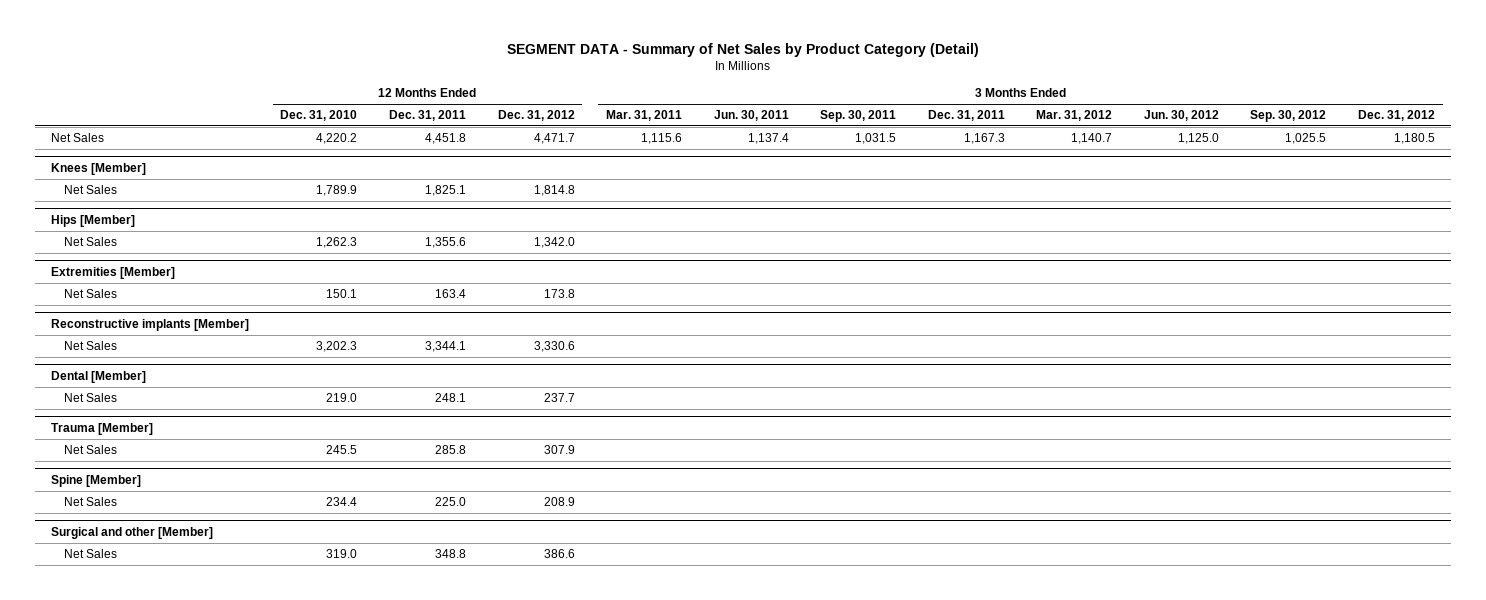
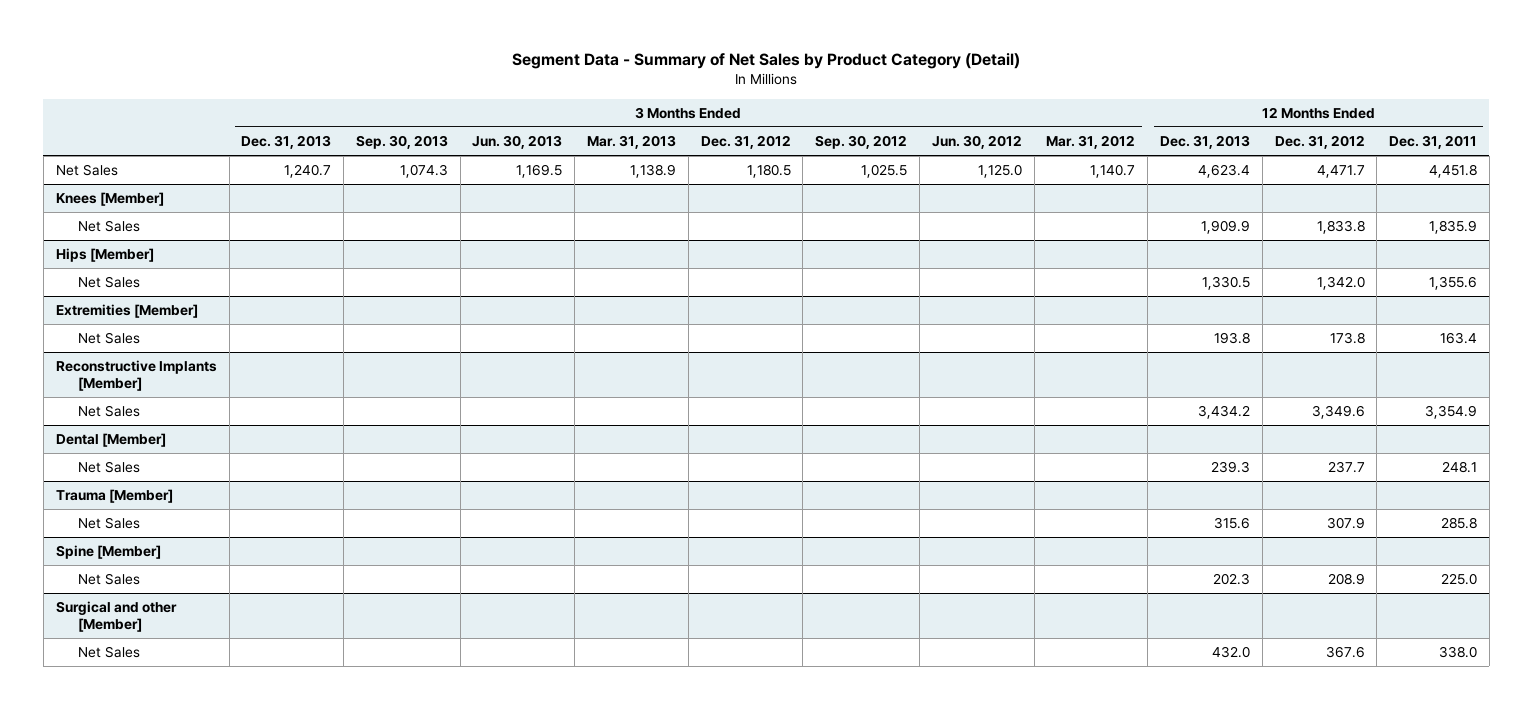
[506,42,979,57] SEGMENT DATA - Summary of Net Sales by Product Category (Detail) -> [512,53,1021,70] Segment Data - Summary of Net Sales by Product Category (Detail)
[280,110,358,122] Dec. 31, 2010 -> none
[606,110,683,122] Mar. 31, 2011 -> none
[713,110,789,122] Jun. 30, 2011 -> none
[820,110,897,123] Sep. 30, 2011 -> none
[927,110,1005,122] Dec. 31, 2011 -> none
none -> [241,135,332,150] Dec. 31, 2013
none -> [355,135,448,150] Sep. 30, 2013
none -> [472,135,563,150] Jun. 30, 2013
none -> [587,135,677,150] Mar. 31, 2013
none -> [1160,135,1251,150] Dec. 31, 2013
[424,185,466,197] 1,825.1 -> [1429,220,1478,235] 1,835.9
[533,185,575,197] 1,814.8 -> [1316,220,1365,235] 1,833.8
[50,318,249,331] Reconstructive implants [Member] -> [55,360,217,392] Reconstructive Implants [Member]
[424,341,466,353] 3,344.1 -> [1425,405,1478,420] 3,354.9
[533,341,575,353] 3,330.6 -> [1311,405,1365,420] 3,349.6
[434,549,466,559] 348.8 -> [1439,646,1478,659] 338.0
[543,549,575,559] 386.6 -> [1325,646,1365,659] 367.6

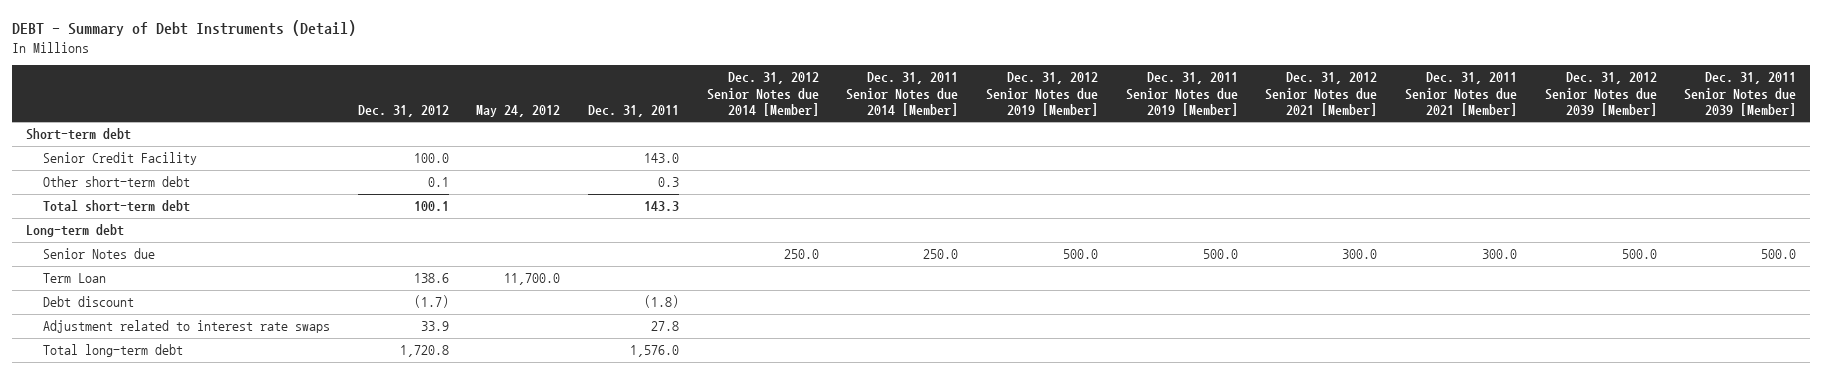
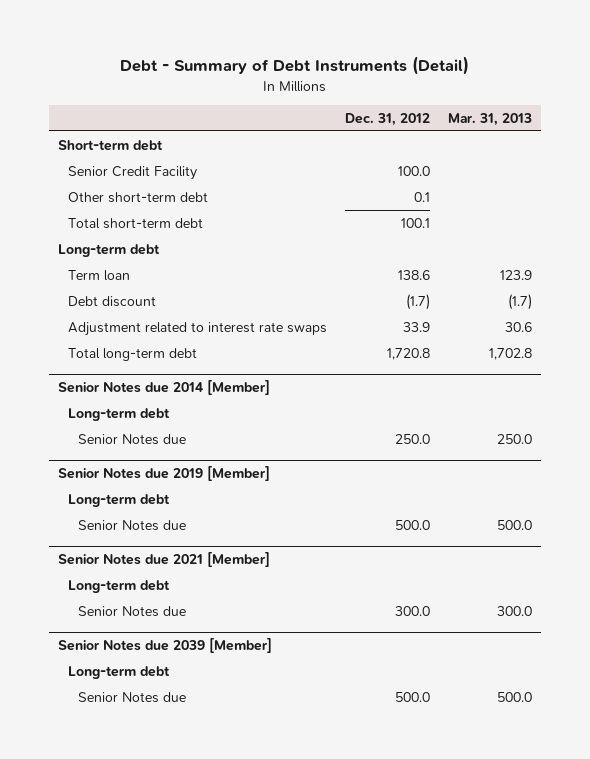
[12,20,357,37] DEBT - Summary of Debt Instruments (Detail) -> [120,56,470,76] Debt - Summary of Debt Instruments (Detail)
[476,105,561,118] May 24, 2012 -> none
[588,105,680,118] Dec. 31, 2011 -> none
[706,72,819,117] Dec. 31, 2012 Senior Notes due 2014 [Member] -> none
[846,72,959,117] Dec. 31, 2011 Senior Notes due 2014 [Member] -> none
[986,72,1099,117] Dec. 31, 2012 Senior Notes due 2019 [Member] -> none
[1125,72,1238,117] Dec. 31, 2011 Senior Notes due 2019 [Member] -> none
[1265,72,1378,117] Dec. 31, 2012 Senior Notes due 2021 [Member] -> none
[1405,72,1518,117] Dec. 31, 2011 Senior Notes due 2021 [Member] -> none
[1544,72,1657,117] Dec. 31, 2012 Senior Notes due 2039 [Member] -> none
[1684,72,1797,117] Dec. 31, 2011 Senior Notes due 2039 [Member] -> none
none -> [447,112,532,126] Mar. 31, 2013
[43,248,156,260] Senior Notes due -> none
[43,273,107,284] Term Loan -> [68,269,131,281] Term loan
none -> [58,379,271,395] Senior Notes due 2014 [Member]
none -> [68,407,171,421] Long-term debt
none -> [78,433,187,445] Senior Notes due
none -> [58,465,271,481] Senior Notes due 2019 [Member]
none -> [68,493,171,507] Long-term debt
none -> [78,519,187,531] Senior Notes due
none -> [58,551,271,567] Senior Notes due 2021 [Member]
none -> [68,579,171,593] Long-term debt
none -> [78,605,187,617] Senior Notes due
none -> [58,637,273,653] Senior Notes due 2039 [Member]
none -> [68,665,171,679] Long-term debt
none -> [78,691,187,703] Senior Notes due

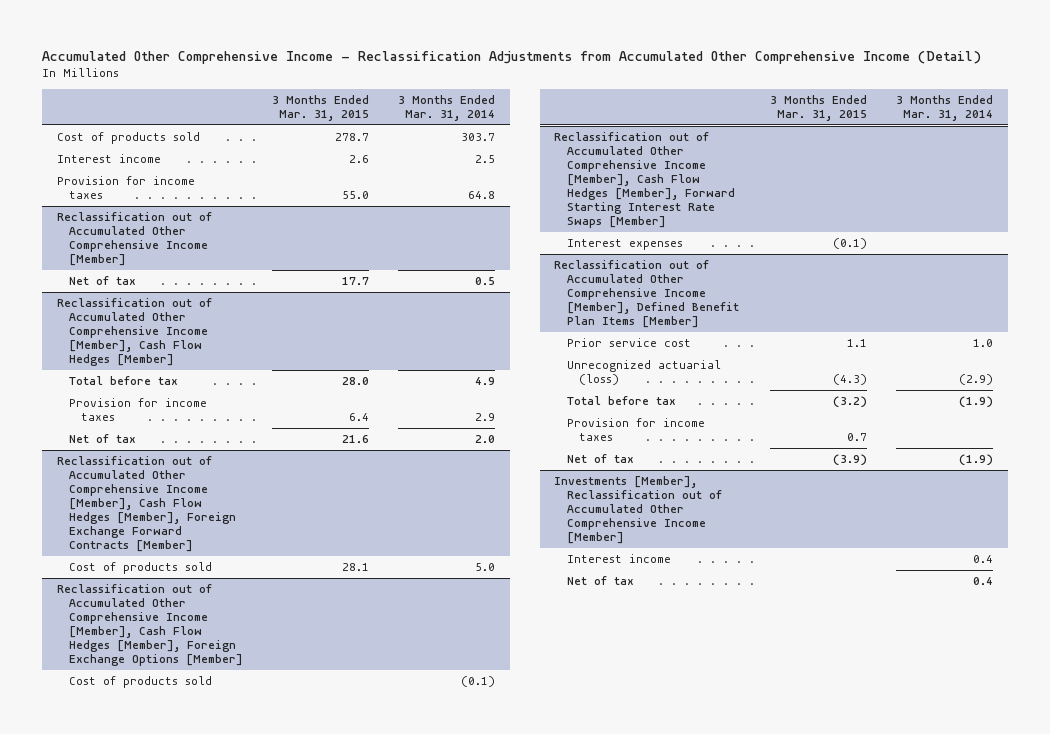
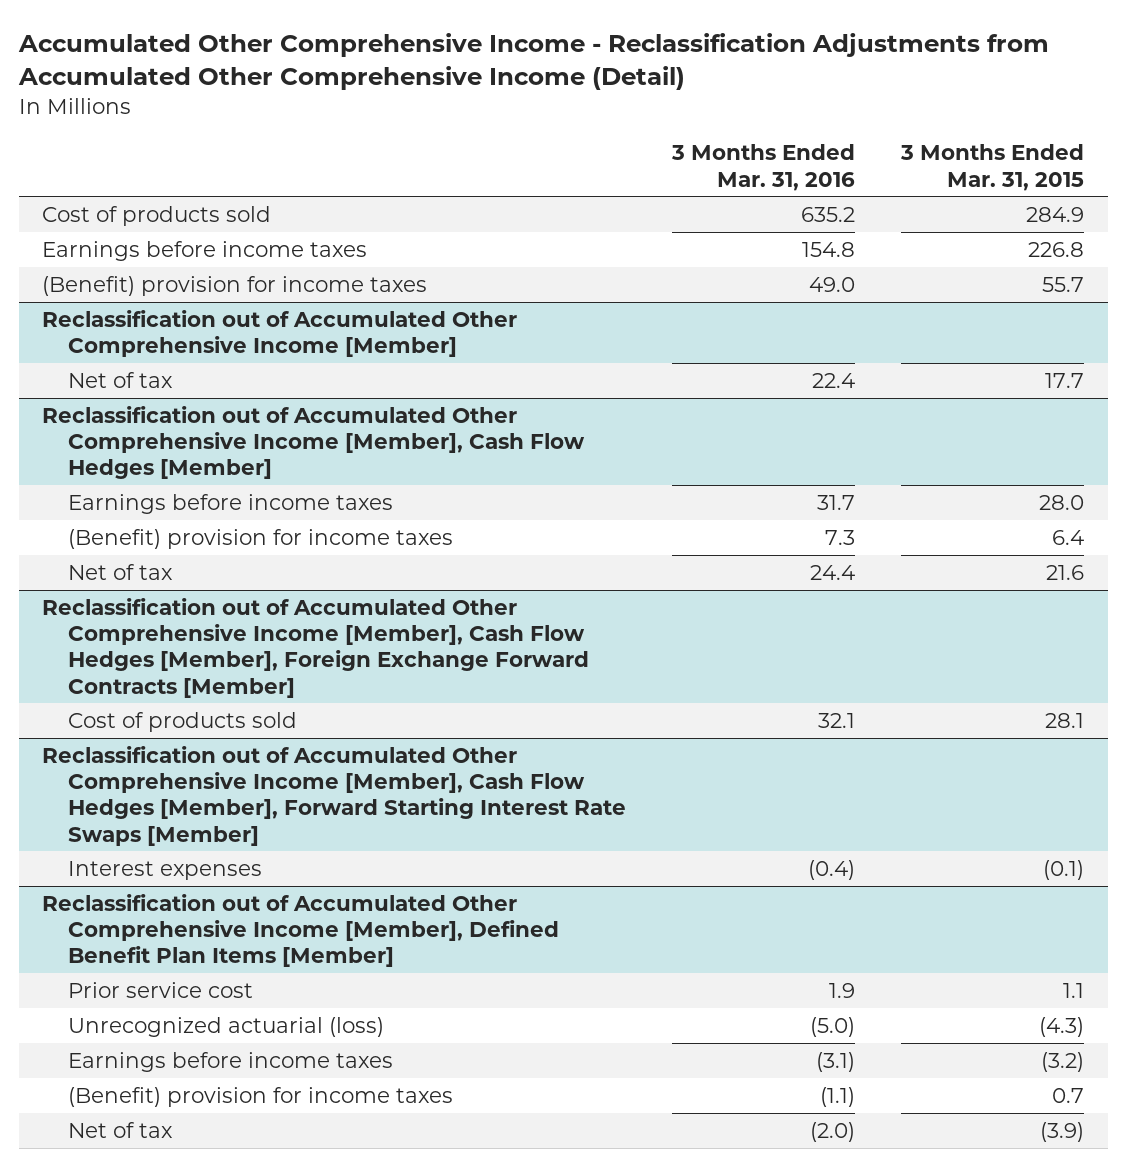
[398,95,496,122] 3 Months Ended Mar. 31, 2014 -> none
none -> [670,144,855,191] 3 Months Ended Mar. 31, 2016
[56,154,161,164] Interest income -> none
[334,133,369,142] 278.7 -> [1026,206,1085,222] 284.9
none -> [42,240,368,261] Earnings before income taxes
[56,176,195,200] Provision for income taxes -> [42,275,428,296] (Benefit) provision for income taxes
[341,191,369,200] 55.0 -> [1042,276,1085,292] 55.7
[68,376,178,386] Total before tax -> none
none -> [67,493,393,514] Earnings before income taxes
[68,398,207,422] Provision for income taxes -> [67,528,453,549] (Benefit) provision for income taxes
[56,584,243,667] Reclassification out of Accumulated Other Comprehensive Income [Member], Cash Flow Hedges [Member], Foreign Exchange Options [Member] -> none
[68,676,212,689] Cost of products sold -> none
[566,396,676,406] Total before tax -> none
none -> [67,1051,393,1072] Earnings before income taxes
[566,418,705,442] Provision for income taxes -> [67,1086,453,1107] (Benefit) provision for income taxes
[554,476,722,545] Investments [Member], Reclassification out of Accumulated Other Comprehensive Income [Member] -> none
[566,554,671,564] Interest income -> none
[566,576,634,586] Net of tax -> none

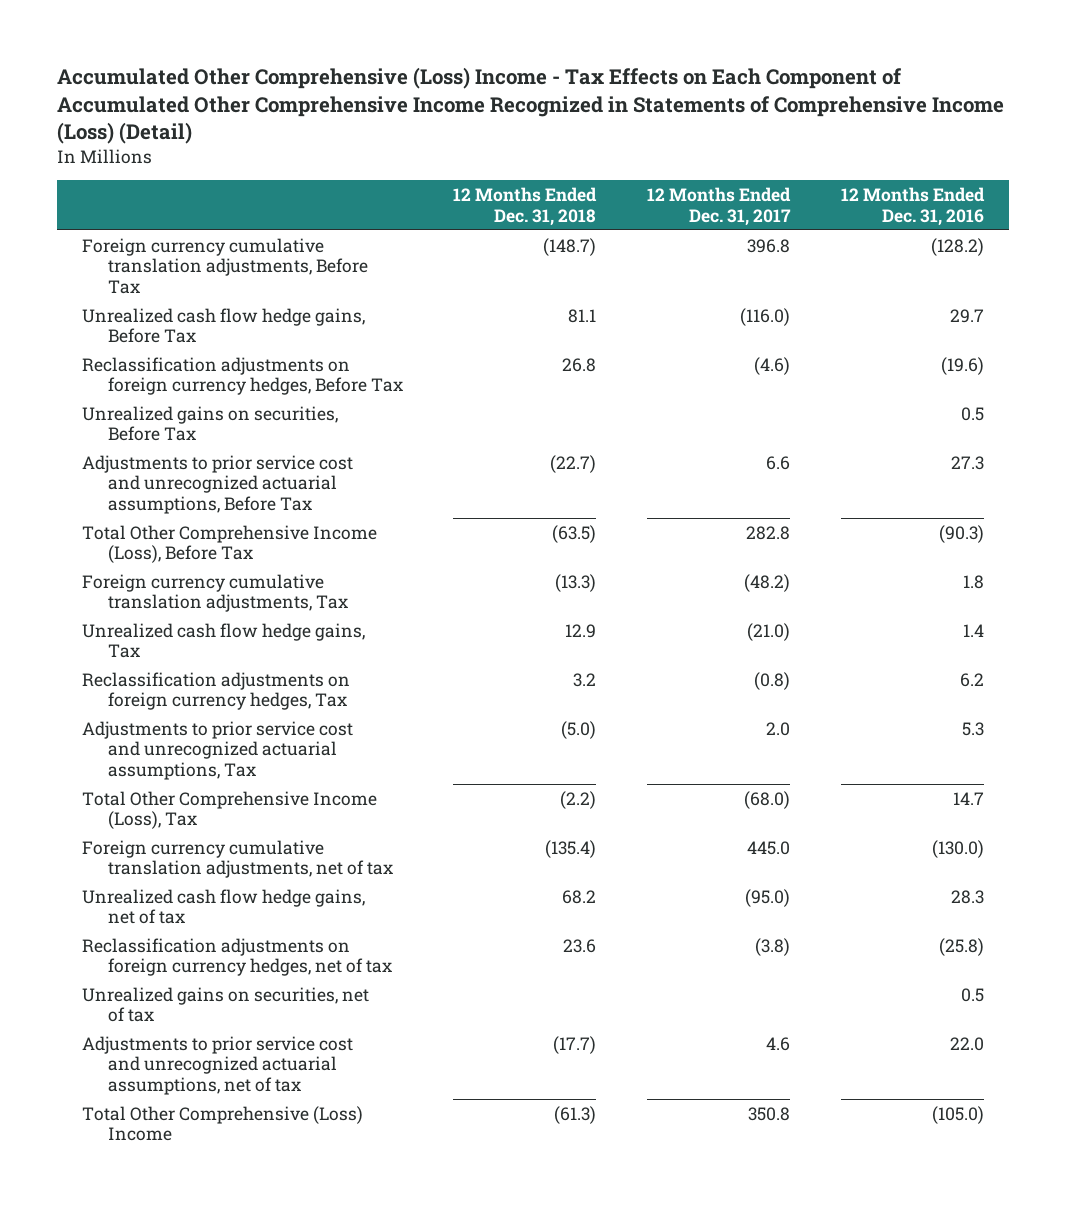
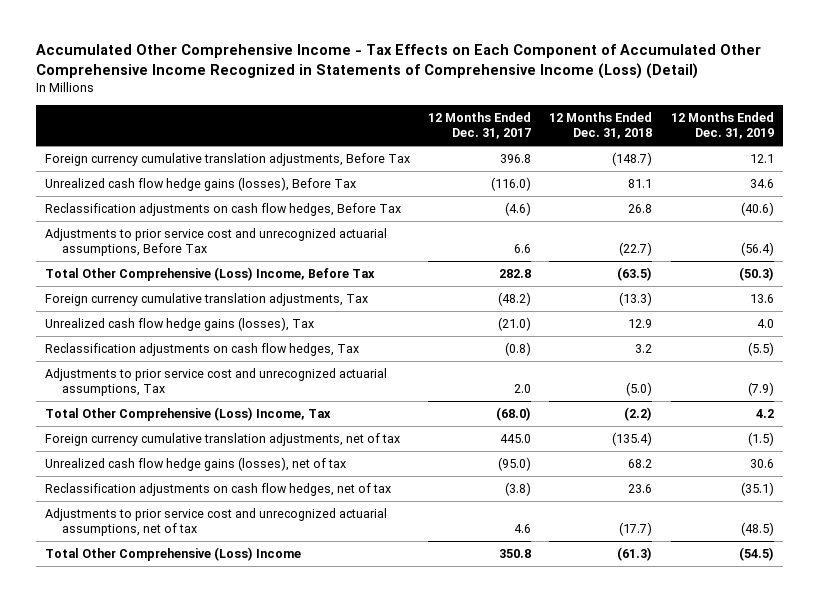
[56,67,1004,144] Accumulated Other Comprehensive (Loss) Income - Tax Effects on Each Component of Accumulated Other Comprehensive Income Recognized in Statements of Comprehensive Income (Loss) (Detail) -> [35,44,761,80] Accumulated Other Comprehensive Income - Tax Effects on Each Component of Accumulated Other Comprehensive Income Recognized in Statements of Comprehensive Income (Loss) (Detail)
[840,187,985,226] 12 Months Ended Dec. 31, 2016 -> none
none -> [670,112,774,140] 12 Months Ended Dec. 31, 2019
[82,405,339,442] Unrealized gains on securities, Before Tax -> none
[82,307,366,344] Unrealized cash flow hedge gains, Before Tax -> [44,177,356,192] Unrealized cash flow hedge gains (losses), Before Tax
[82,356,403,396] Reclassification adjustments on foreign currency hedges, Before Tax -> [44,203,401,217] Reclassification adjustments on cash flow hedges, Before Tax
[82,524,378,564] Total Other Comprehensive Income (Loss), Before Tax -> [44,267,375,282] Total Other Comprehensive (Loss) Income, Before Tax
[82,622,366,659] Unrealized cash flow hedge gains, Tax -> [44,317,314,332] Unrealized cash flow hedge gains (losses), Tax
[82,671,351,711] Reclassification adjustments on foreign currency hedges, Tax -> [44,343,359,357] Reclassification adjustments on cash flow hedges, Tax
[82,790,378,830] Total Other Comprehensive Income (Loss), Tax -> [44,407,331,422] Total Other Comprehensive (Loss) Income, Tax
[82,986,370,1023] Unrealized gains on securities, net of tax -> none
[82,888,366,925] Unrealized cash flow hedge gains, net of tax -> [44,457,346,472] Unrealized cash flow hedge gains (losses), net of tax
[82,937,392,977] Reclassification adjustments on foreign currency hedges, net of tax -> [44,483,391,497] Reclassification adjustments on cash flow hedges, net of tax

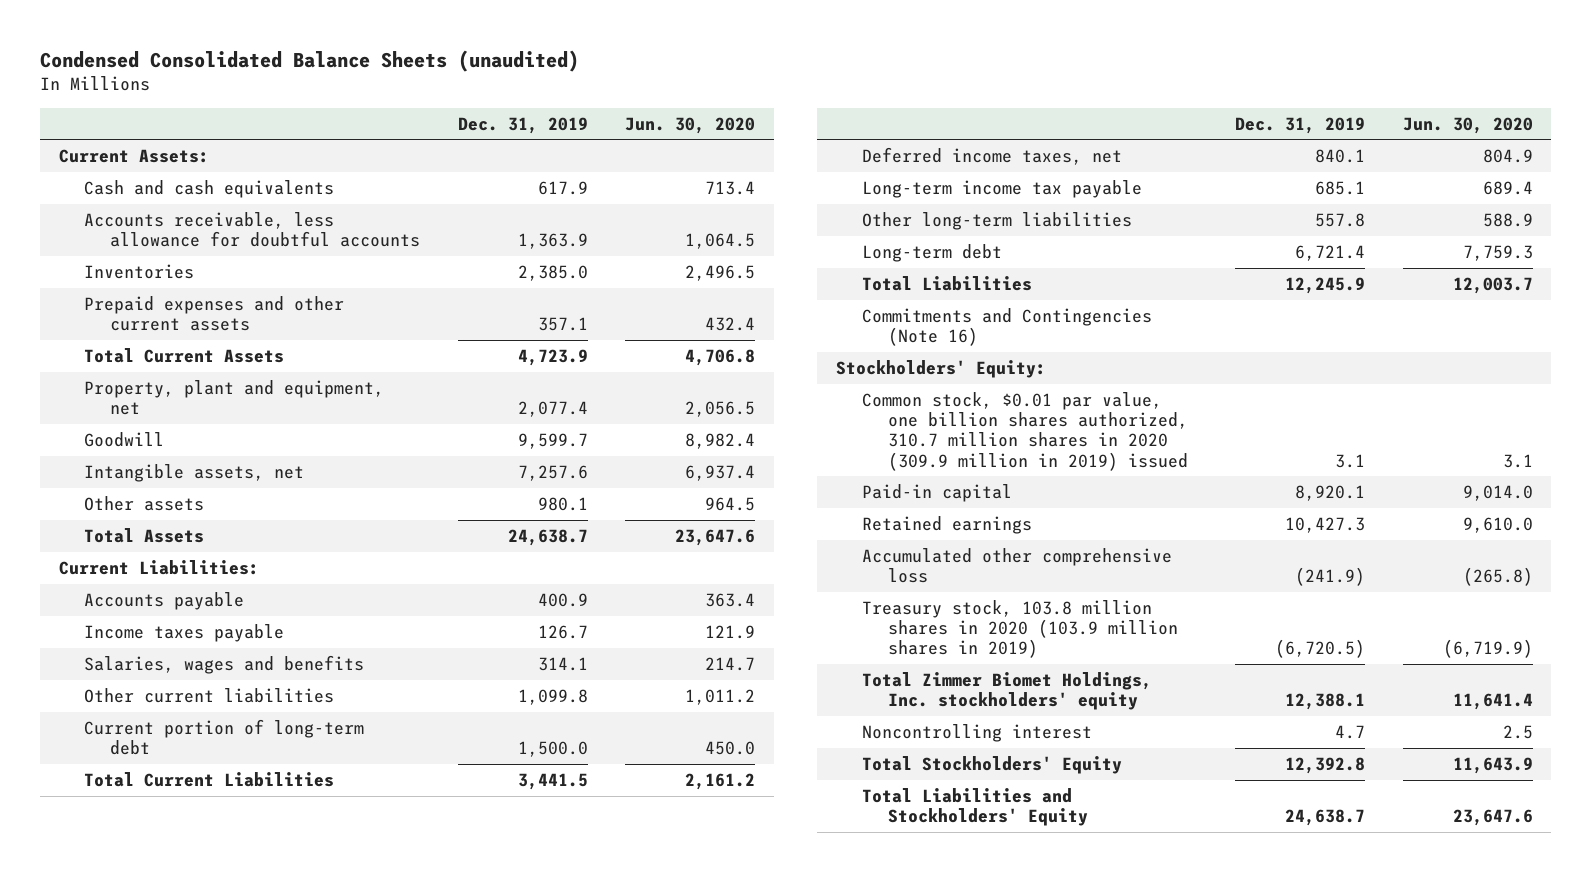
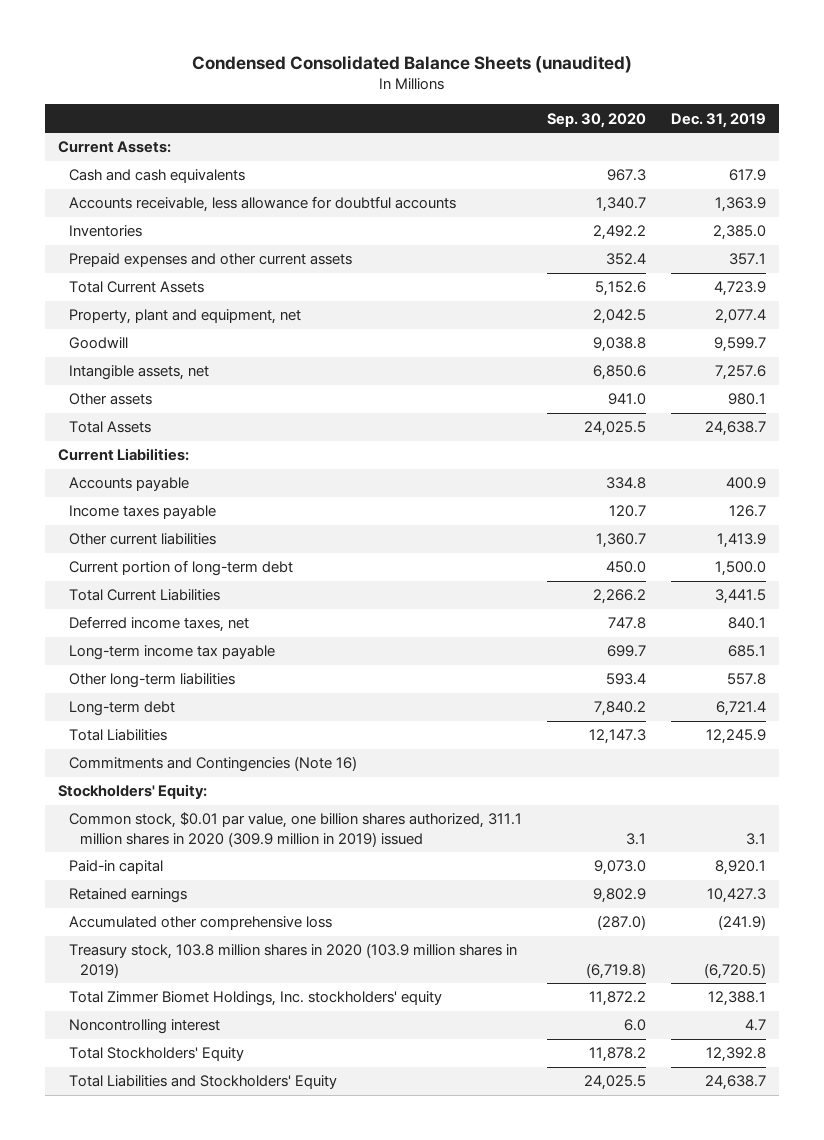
[625,116,756,134] Jun. 30, 2020 -> none
none -> [547,112,647,128] Sep. 30, 2020
[84,654,365,674] Salaries, wages and benefits -> none
[517,688,588,705] 1,099.8 -> [717,533,767,549] 1,413.9
[861,391,1188,471] Common stock, $0.01 par value, one billion shares authorized, 310.7 million shares in 2020 (309.9 million in 2019) issued -> [68,812,522,847] Common stock, $0.01 par value, one billion shares authorized, 311.1 million shares in 2020 (309.9 million in 2019) issued

